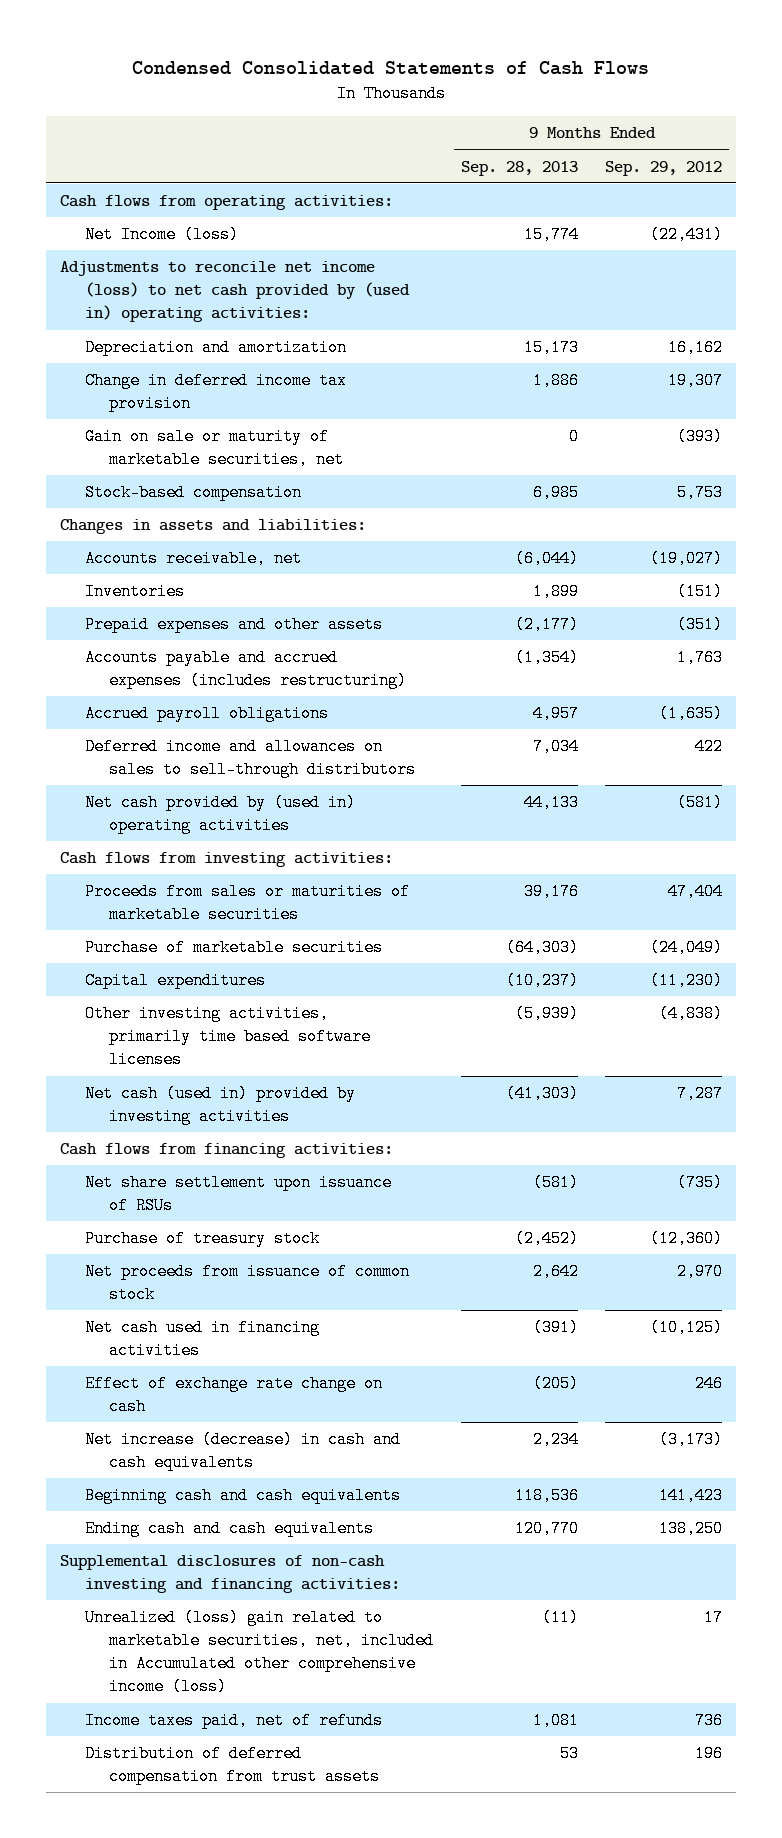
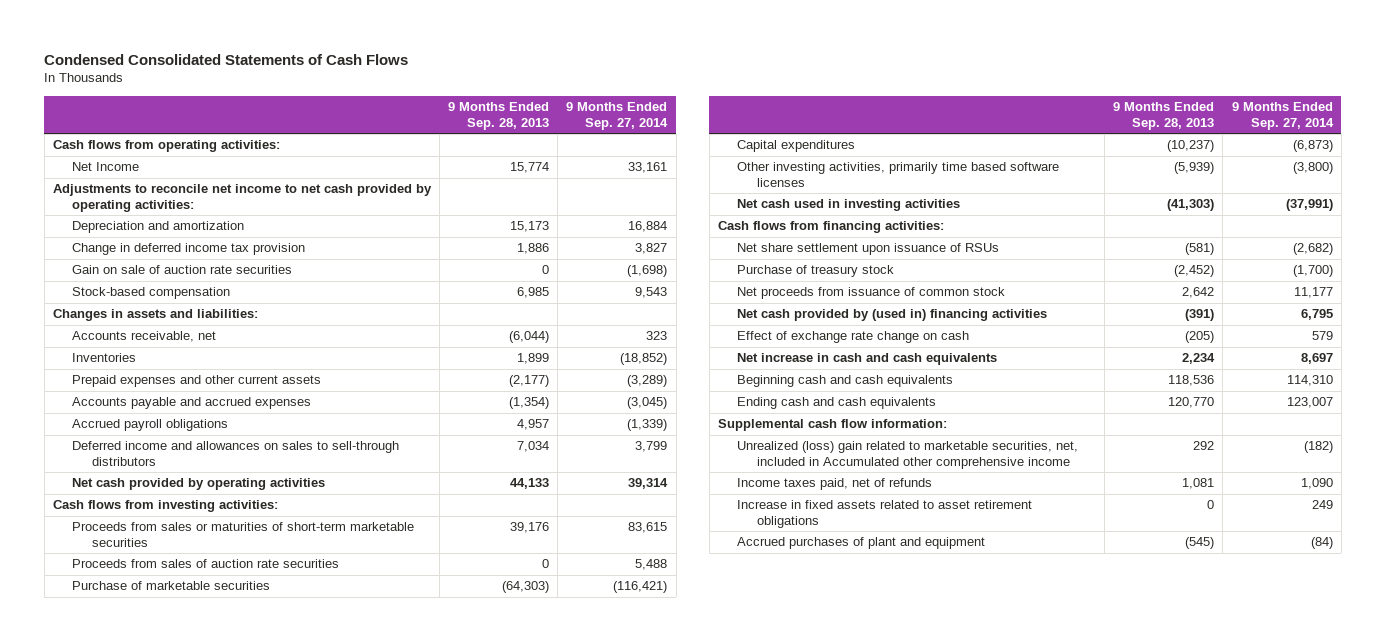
[605,160,723,176] Sep. 29, 2012 -> none
none -> [566,102,669,130] 9 Months Ended Sep. 27, 2014
[84,226,239,244] Net Income (loss) -> [72,162,140,172] Net Income
[59,261,410,323] Adjustments to reconcile net income (loss) to net cash provided by (used in) operating activities: -> [52,184,432,213] Adjustments to reconcile net income to net cash provided by operating activities:
[84,428,345,469] Gain on sale or maturity of marketable securities, net -> [72,265,293,275] Gain on sale of auction rate securities
[84,616,383,634] Prepaid expenses and other assets -> [72,375,322,388] Prepaid expenses and other current assets
[84,649,408,690] Accounts payable and accrued expenses (includes restructuring) -> [72,397,312,410] Accounts payable and accrued expenses
[84,794,356,835] Net cash provided by (used in) operating activities -> [72,478,326,491] Net cash provided by operating activities
[84,883,410,924] Proceeds from sales or maturities of marketable securities -> [72,522,415,548] Proceeds from sales or maturities of short-term marketable securities
none -> [72,559,340,569] Proceeds from sales of auction rate securities
[84,1085,356,1126] Net cash (used in) provided by investing activities -> [737,199,961,212] Net cash used in investing activities
[84,1319,320,1360] Net cash used in financing activities -> [737,309,1048,322] Net cash provided by (used in) financing activities
[84,1431,401,1472] Net increase (decrease) in cash and cash equivalents -> [737,353,998,366] Net increase in cash and cash equivalents
[59,1555,400,1594] Supplemental disclosures of non-cash investing and financing activities: -> [717,419,947,432] Supplemental cash flow information:
[84,1609,435,1696] Unrealized (loss) gain related to marketable securities, net, included in Accumulated other comprehensive income (loss) -> [737,441,1079,470] Unrealized (loss) gain related to marketable securities, net, included in Accumulated other comprehensive income
[541,1609,579,1627] (11) -> [1193,441,1215,451] 292
[84,1745,381,1786] Distribution of deferred compensation from trust assets -> none
none -> [737,500,1033,529] Increase in fixed assets related to asset retirement obligations
none -> [737,537,986,550] Accrued purchases of plant and equipment

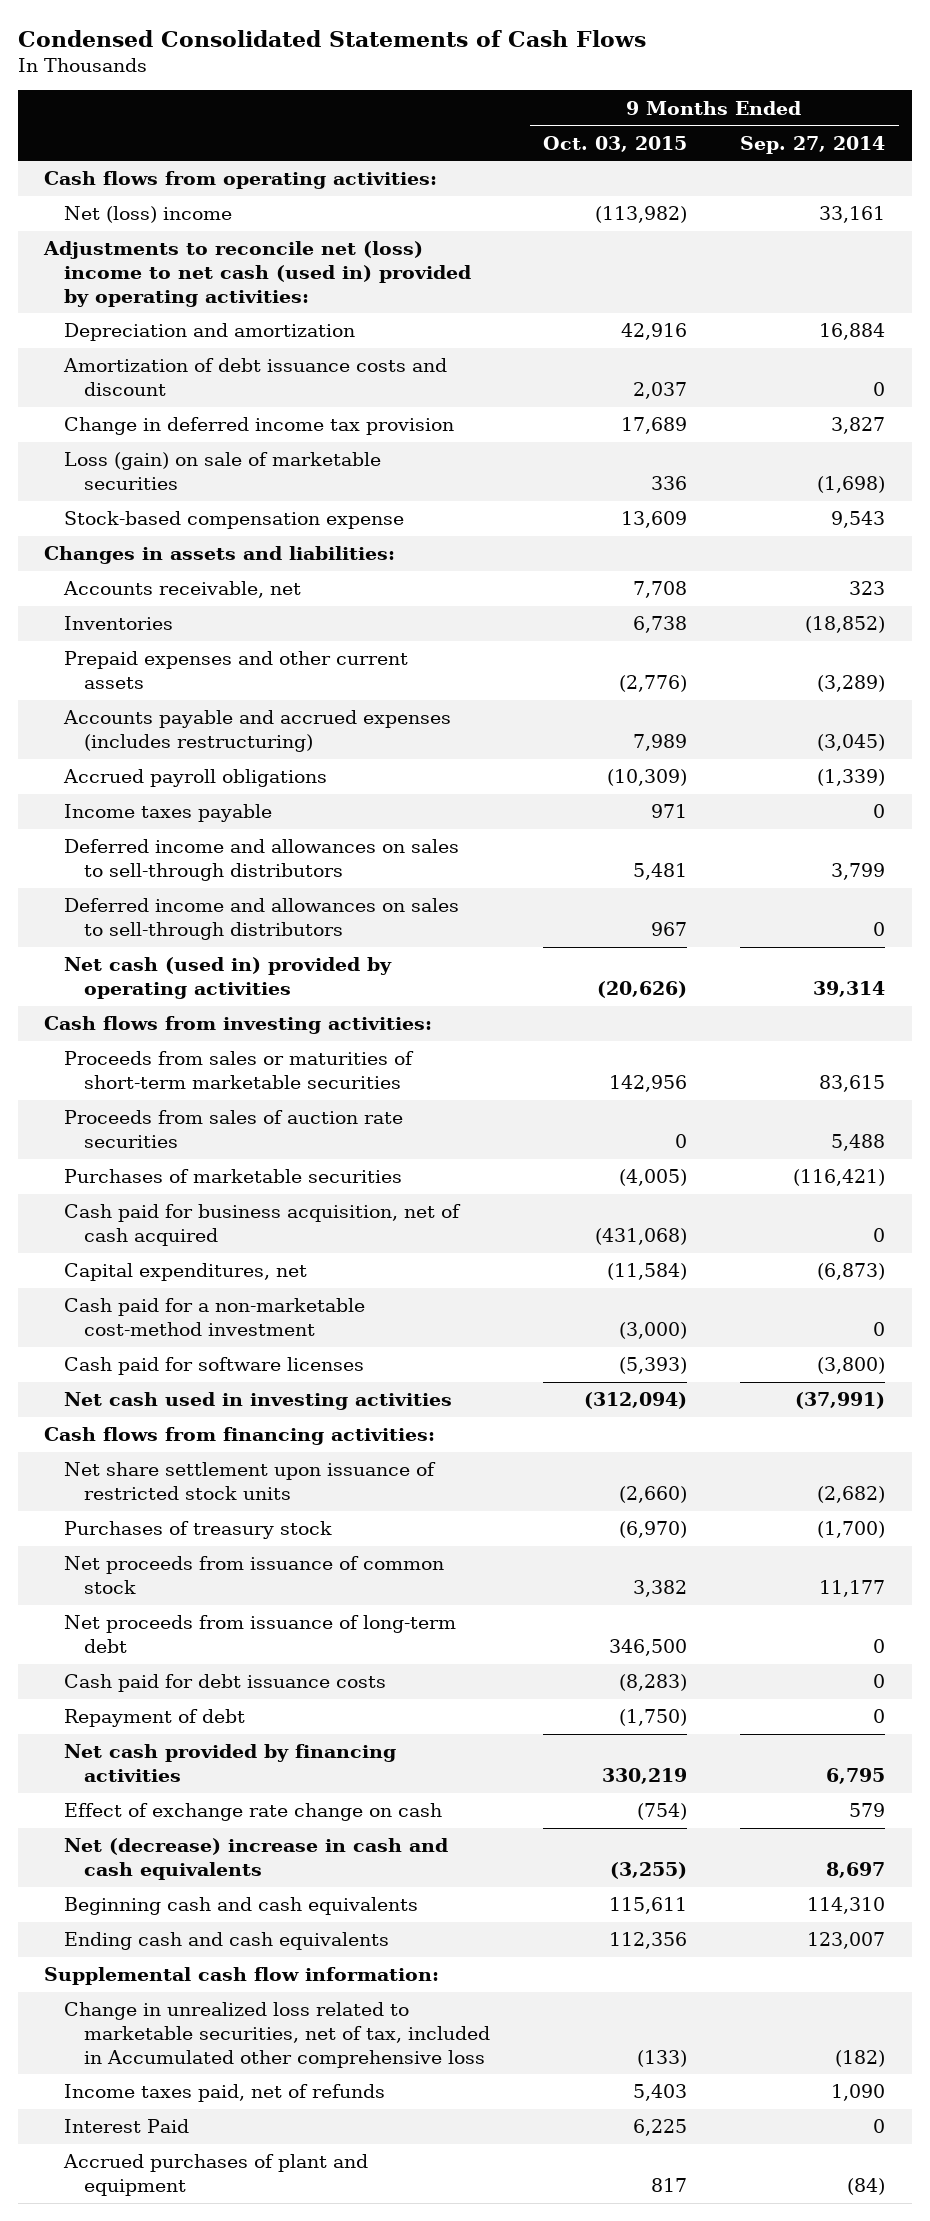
[448,102,550,130] 9 Months Ended Sep. 28, 2013 -> none
none -> [543,135,688,152] Oct. 03, 2015
[72,162,140,172] Net Income -> [64,206,233,224] Net (loss) income
[52,184,432,213] Adjustments to reconcile net income to net cash provided by operating activities: -> [43,241,472,307] Adjustments to reconcile net (loss) income to net cash (used in) provided by operating activities:
none -> [63,358,448,397] Amortization of debt issuance costs and discount
[72,265,293,275] Gain on sale of auction rate securities -> [64,452,382,491] Loss (gain) on sale of marketable securities
[72,287,231,300] Stock-based compensation -> [64,511,405,530] Stock-based compensation expense
[72,397,312,410] Accounts payable and accrued expenses -> [63,710,452,753] Accounts payable and accrued expenses (includes restructuring)
none -> [64,804,273,823] Income taxes payable
none -> [64,898,460,941] Deferred income and allowances on sales to sell-through distributors
[72,478,326,491] Net cash provided by operating activities -> [64,957,393,1000] Net cash (used in) provided by operating activities
[72,581,271,591] Purchase of marketable securities -> [64,1169,403,1184] Purchases of marketable securities
none -> [64,1204,462,1247] Cash paid for business acquisition, net of cash acquired
[737,140,856,153] Capital expenditures -> [64,1263,308,1282] Capital expenditures, net
none -> [64,1298,366,1337] Cash paid for a non-marketable cost-method investment
[737,162,1060,188] Other investing activities, primarily time based software licenses -> [64,1357,365,1376] Cash paid for software licenses
[737,243,1000,256] Net share settlement upon issuance of RSUs -> [64,1462,437,1501] Net share settlement upon issuance of restricted stock units
[737,265,895,278] Purchase of treasury stock -> [64,1521,333,1540] Purchases of treasury stock
none -> [64,1615,457,1654] Net proceeds from issuance of long-term debt
none -> [64,1674,387,1693] Cash paid for debt issuance costs
none -> [64,1709,246,1728] Repayment of debt
[737,309,1048,322] Net cash provided by (used in) financing activities -> [64,1744,397,1783] Net cash provided by financing activities
[737,353,998,366] Net increase in cash and cash equivalents -> [64,1838,449,1881] Net (decrease) increase in cash and cash equivalents
[737,441,1079,470] Unrealized (loss) gain related to marketable securities, net, included in Accumulated other comprehensive income -> [64,2002,491,2068] Change in unrealized loss related to marketable securities, net of tax, included in Accumulated other comprehensive loss
[737,500,1033,529] Increase in fixed assets related to asset retirement obligations -> none
none -> [64,2119,190,2134] Interest Paid

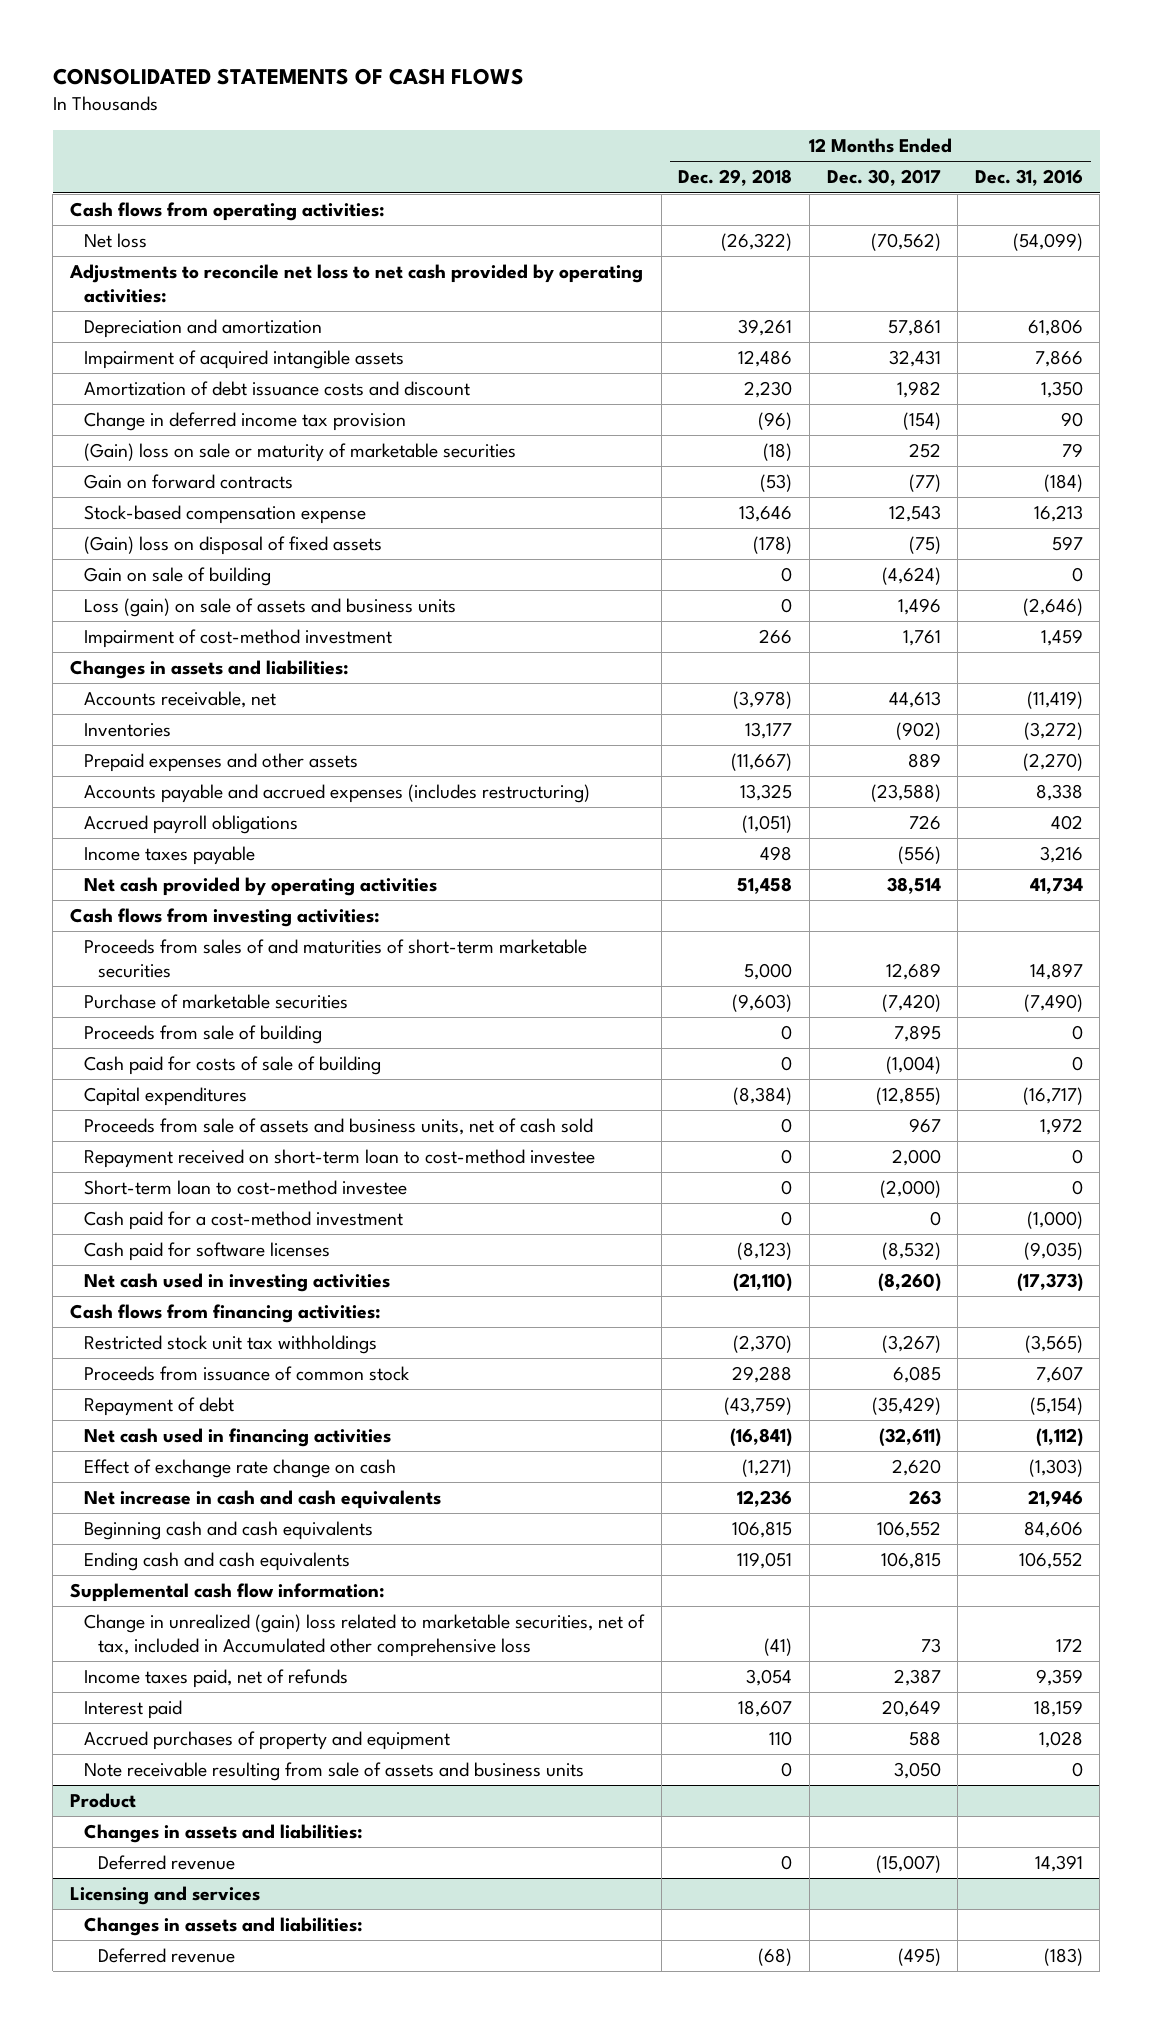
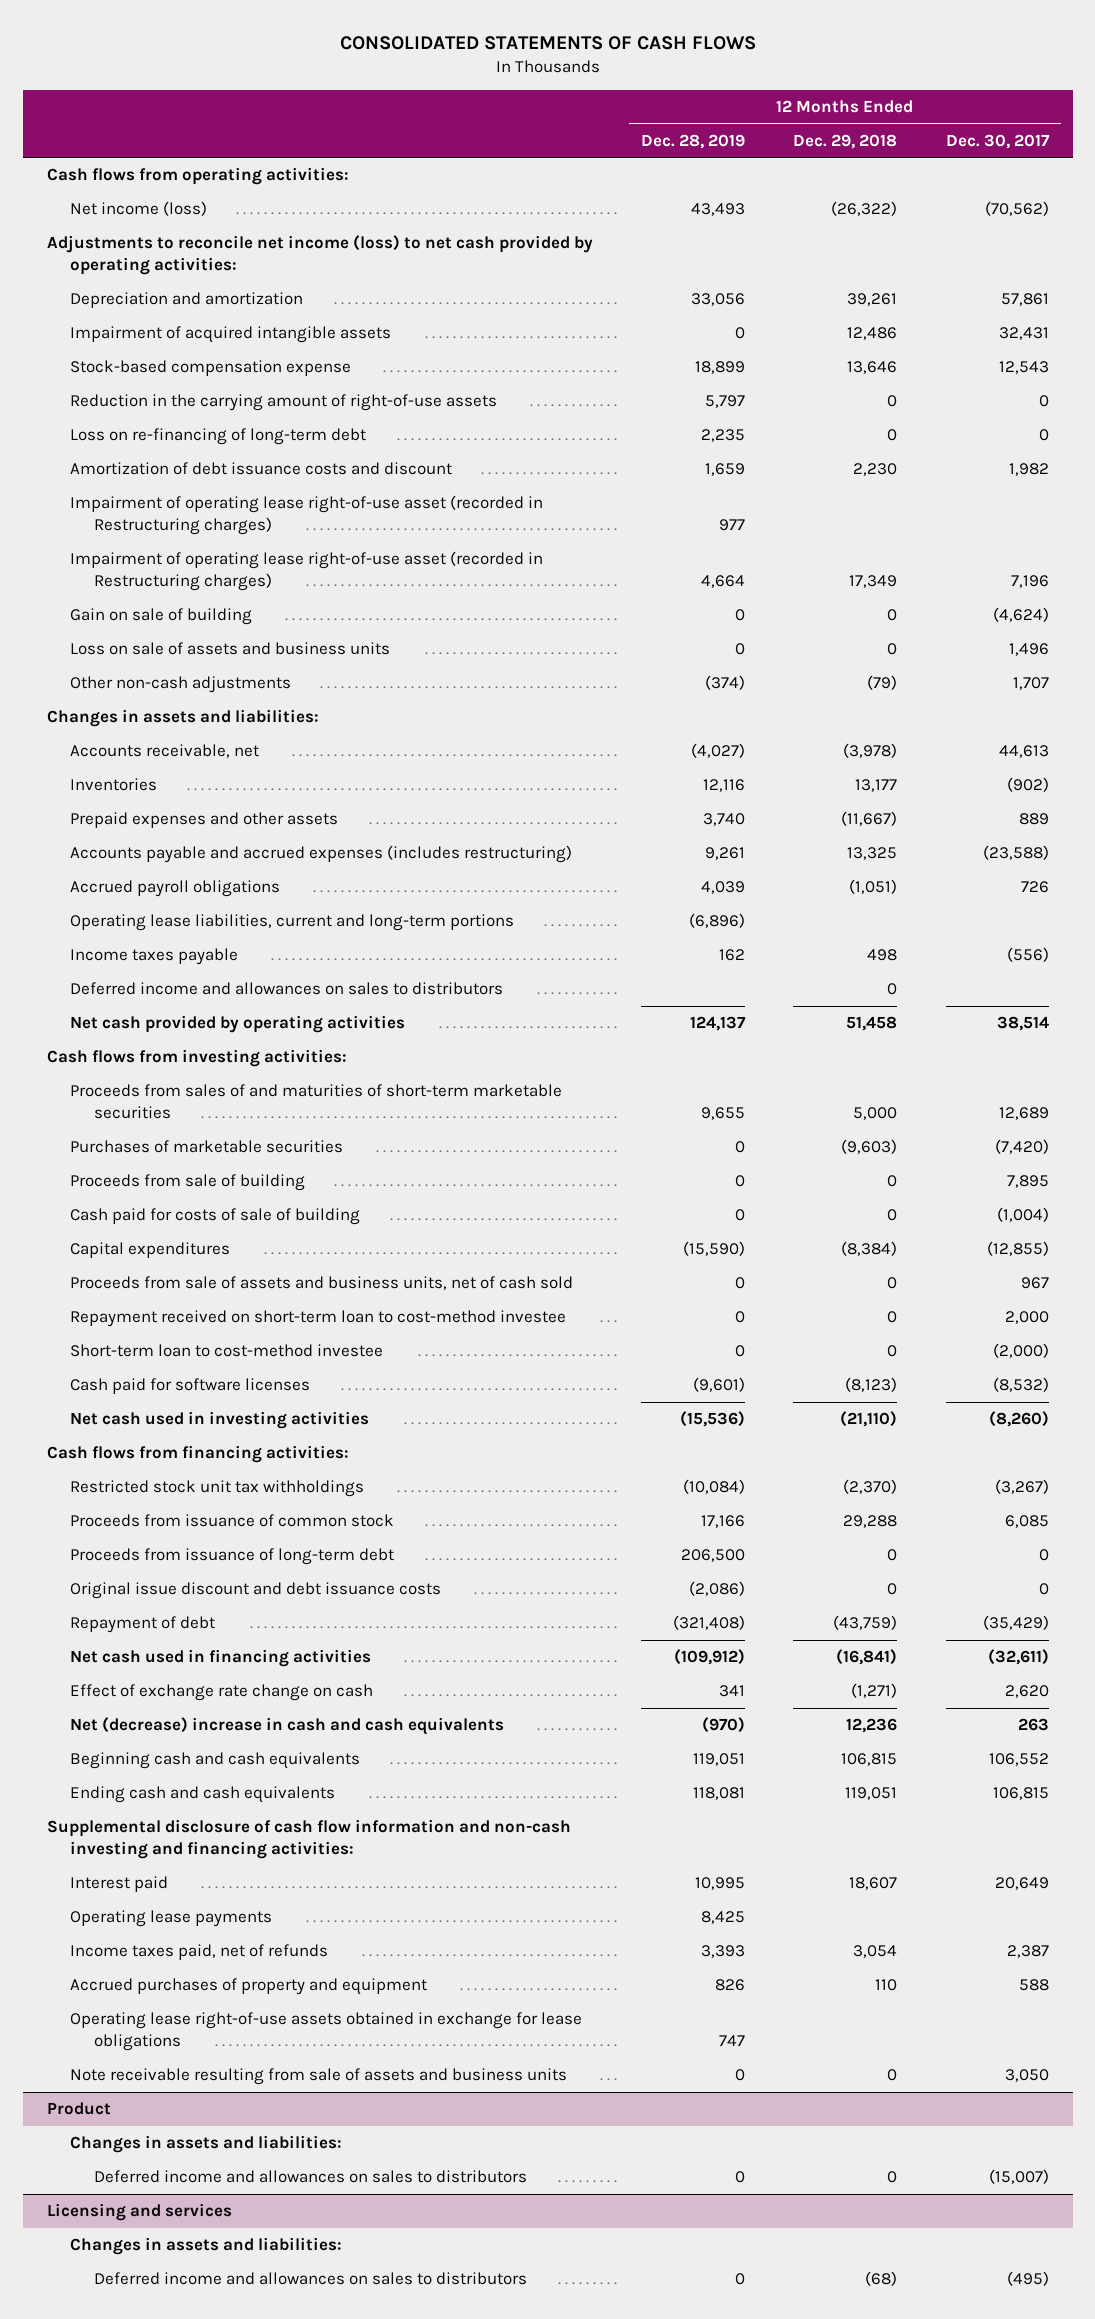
[974,169,1083,187] Dec. 31, 2016 -> none
none -> [641,133,746,149] Dec. 28, 2019
[84,233,148,249] Net loss -> [70,201,208,217] Net income (loss)
[69,264,644,303] Adjustments to reconcile net loss to net cash provided by operating activities: -> [46,235,593,276] Adjustments to reconcile net income (loss) to net cash provided by operating activities:
[84,412,407,432] Change in deferred income tax provision -> none
[84,443,517,463] (Gain) loss on sale or maturity of marketable securities -> none
[84,474,294,490] Gain on forward contracts -> none
[84,536,383,556] (Gain) loss on disposal of fixed assets -> none
none -> [70,394,498,412] Reduction in the carrying amount of right-of-use assets
none -> [70,428,367,446] Loss on re-financing of long-term debt
[84,381,471,397] Amortization of debt issuance costs and discount -> [70,462,453,476] Amortization of debt issuance costs and discount
none -> [70,495,544,536] Impairment of operating lease right-of-use asset (recorded in Restructuring charges)
none -> [70,551,544,592] Impairment of operating lease right-of-use asset (recorded in Restructuring charges)
[84,629,393,649] Impairment of cost-method investment -> none
[84,598,457,618] Loss (gain) on sale of assets and business units -> [70,642,391,656] Loss on sale of assets and business units
none -> [70,676,292,694] Other non-cash adjustments
none -> [70,914,515,932] Operating lease liabilities, current and long-term portions
none -> [70,982,504,996] Deferred income and allowances on sales to distributors
[84,994,349,1010] Purchase of marketable securities -> [70,1140,344,1154] Purchases of marketable securities
[84,1211,404,1231] Cash paid for a cost-method investment -> none
none -> [70,1548,395,1566] Proceeds from issuance of long-term debt
none -> [70,1582,442,1600] Original issue discount and debt issuance costs
[84,1490,442,1510] Net increase in cash and cash equivalents -> [70,1717,505,1736] Net (decrease) increase in cash and cash equivalents
[84,1614,646,1657] Change in unrealized (gain) loss related to marketable securities, net of tax, included in Accumulated other comprehensive loss -> none
[70,1583,386,1603] Supplemental cash flow information: -> [46,1819,571,1860] Supplemental disclosure of cash flow information and non-cash investing and financing activities:
none -> [70,1910,273,1928] Operating lease payments
[84,1669,349,1689] Income taxes paid, net of refunds -> [70,1944,329,1961] Income taxes paid, net of refunds
none -> [70,2012,583,2052] Operating lease right-of-use assets obtained in exchange for lease obligations
[98,1855,236,1871] Deferred revenue -> [93,2170,527,2184] Deferred income and allowances on sales to distributors
[98,1948,236,1964] Deferred revenue -> [93,2272,527,2286] Deferred income and allowances on sales to distributors

